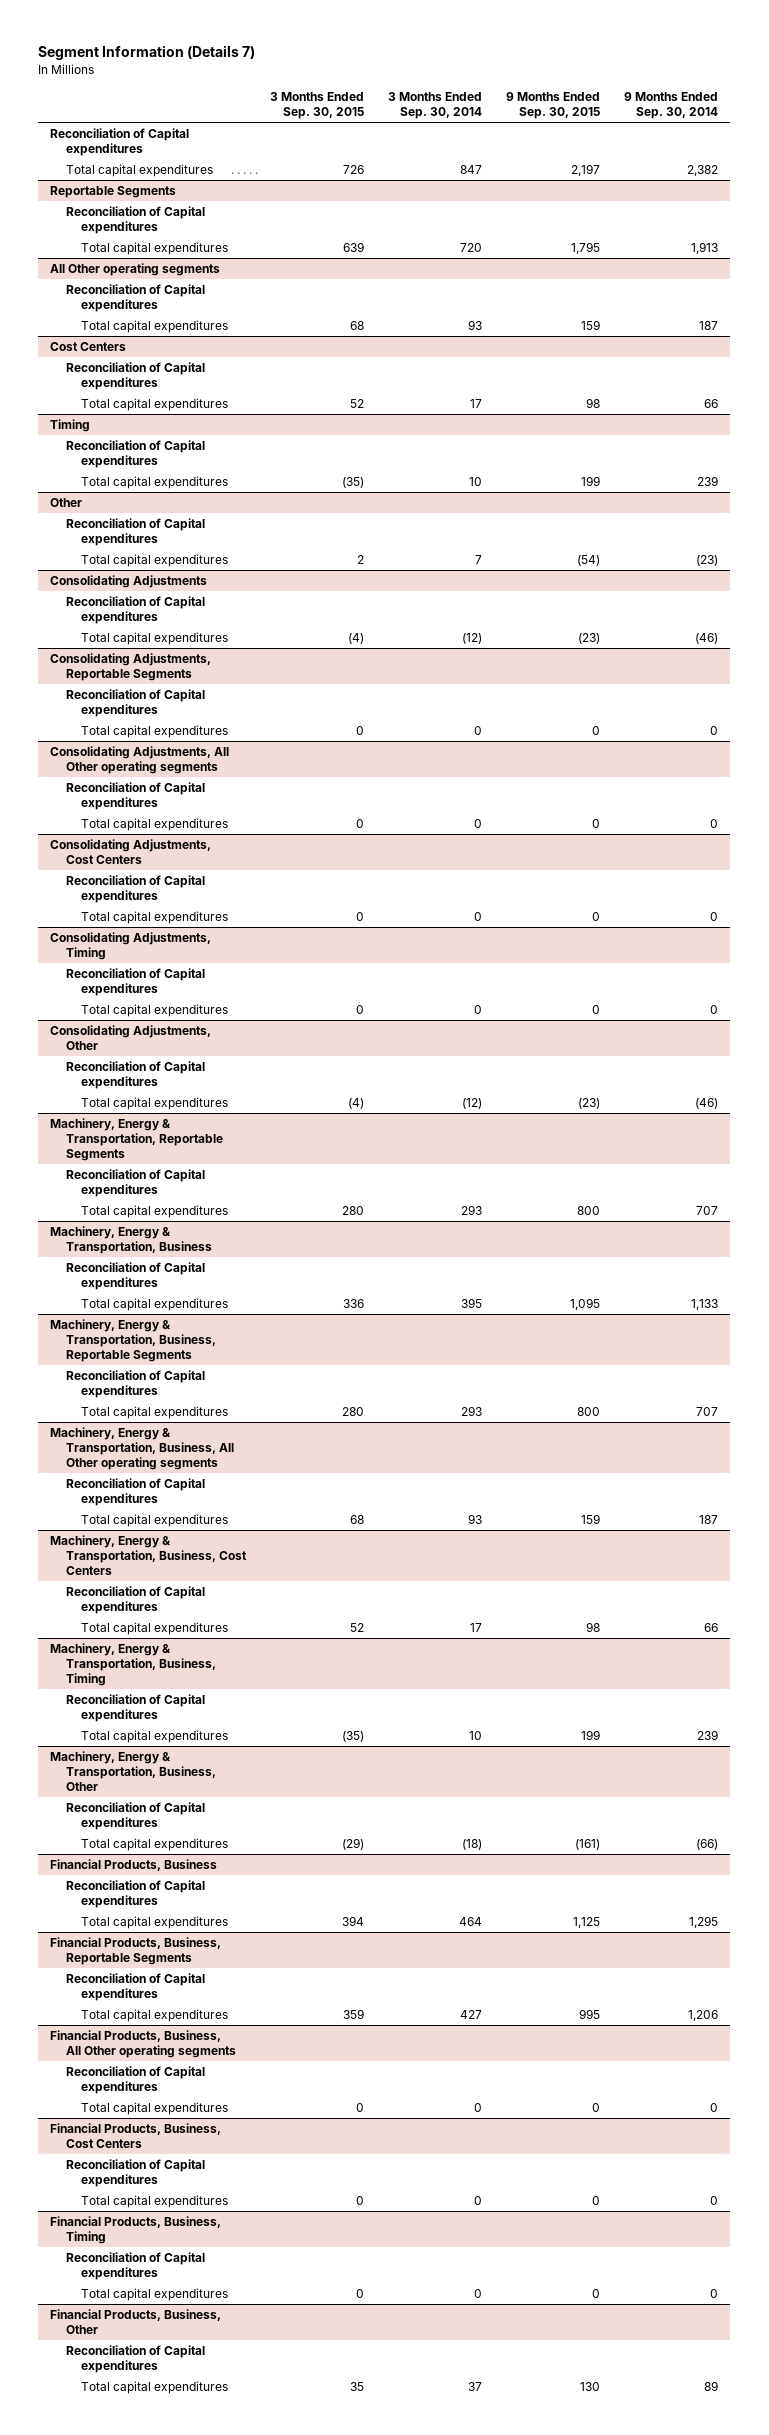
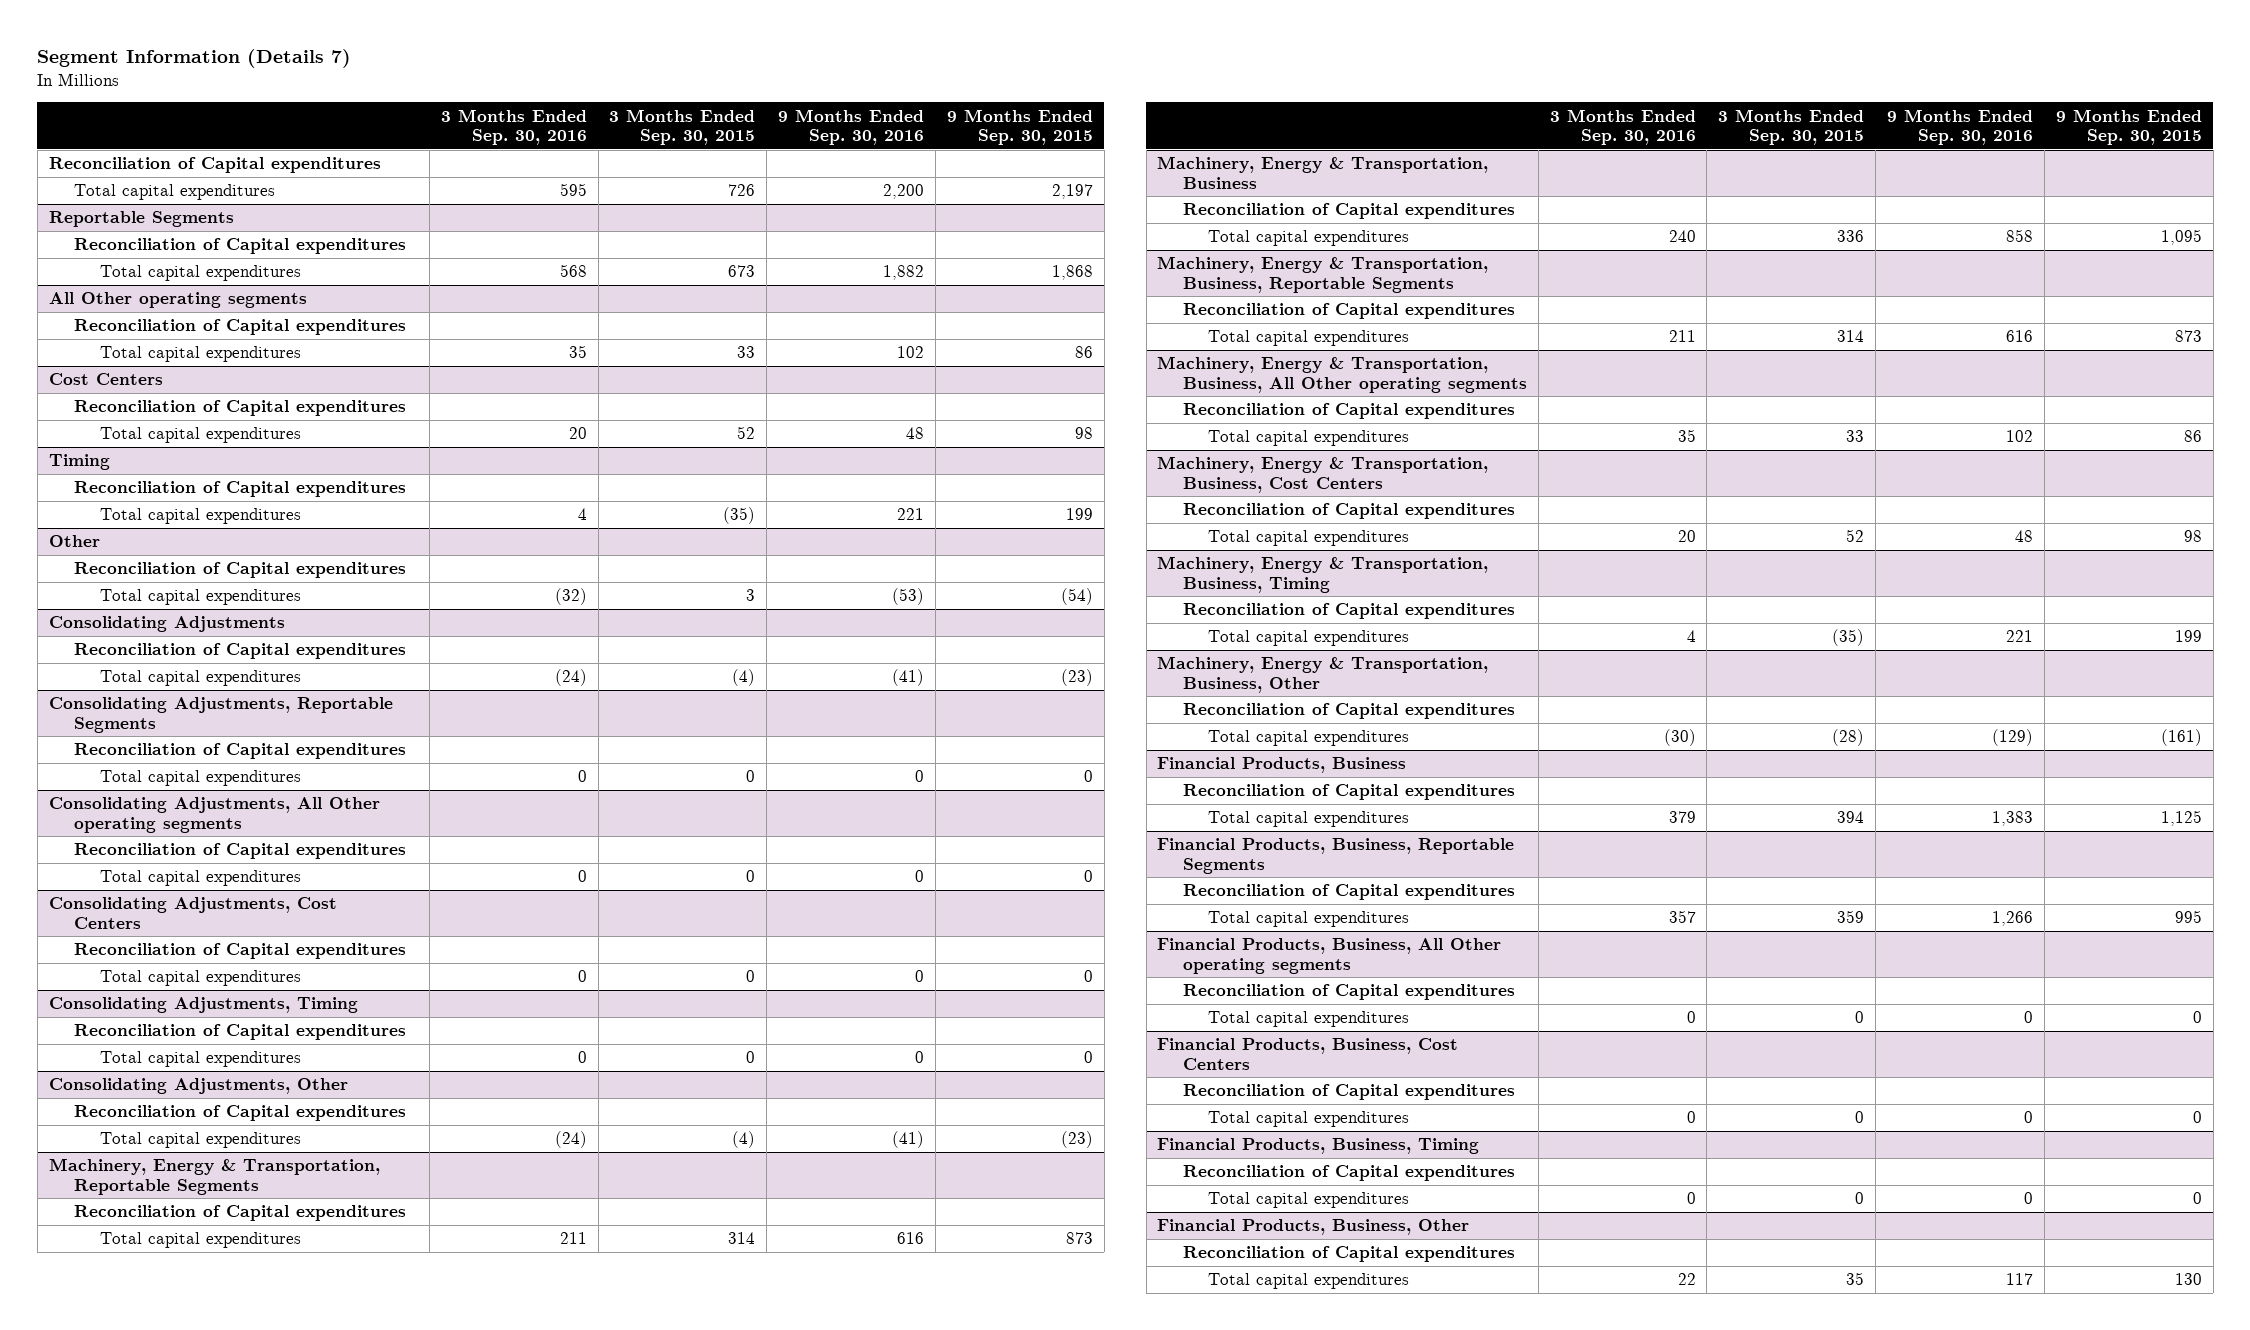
[387,92,482,120] 3 Months Ended Sep. 30, 2014 -> none
[624,92,719,120] 9 Months Ended Sep. 30, 2014 -> none
none -> [440,108,587,146] 3 Months Ended Sep. 30, 2016
none -> [778,108,925,146] 9 Months Ended Sep. 30, 2016
[342,242,364,253] 639 -> [728,265,756,278] 673
[570,242,600,255] 1,795 -> [1051,265,1093,281] 1,868
[349,321,364,331] 68 -> [737,346,756,359] 33
[580,320,600,331] 159 -> [1074,346,1093,359] 86
[356,555,364,565] 2 -> [746,589,756,602] 3
[341,1206,364,1216] 280 -> [728,1232,756,1245] 314
[576,1206,600,1216] 800 -> [1065,1232,1093,1245] 873
[341,1407,364,1417] 280 -> [1837,330,1865,343] 314
[576,1407,600,1417] 800 -> [2174,330,2202,343] 873
[349,1515,364,1525] 68 -> [1846,430,1865,443] 33
[580,1514,600,1525] 159 -> [2183,430,2202,443] 86
[341,1838,364,1851] (29) -> [1832,729,1865,747] (28)

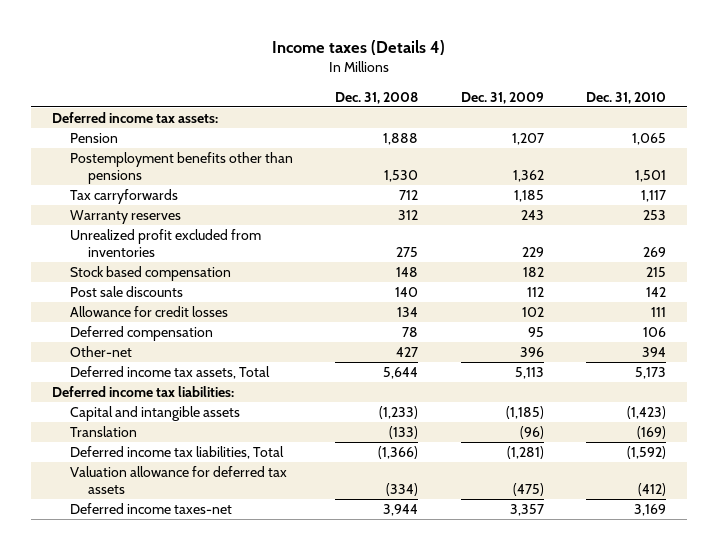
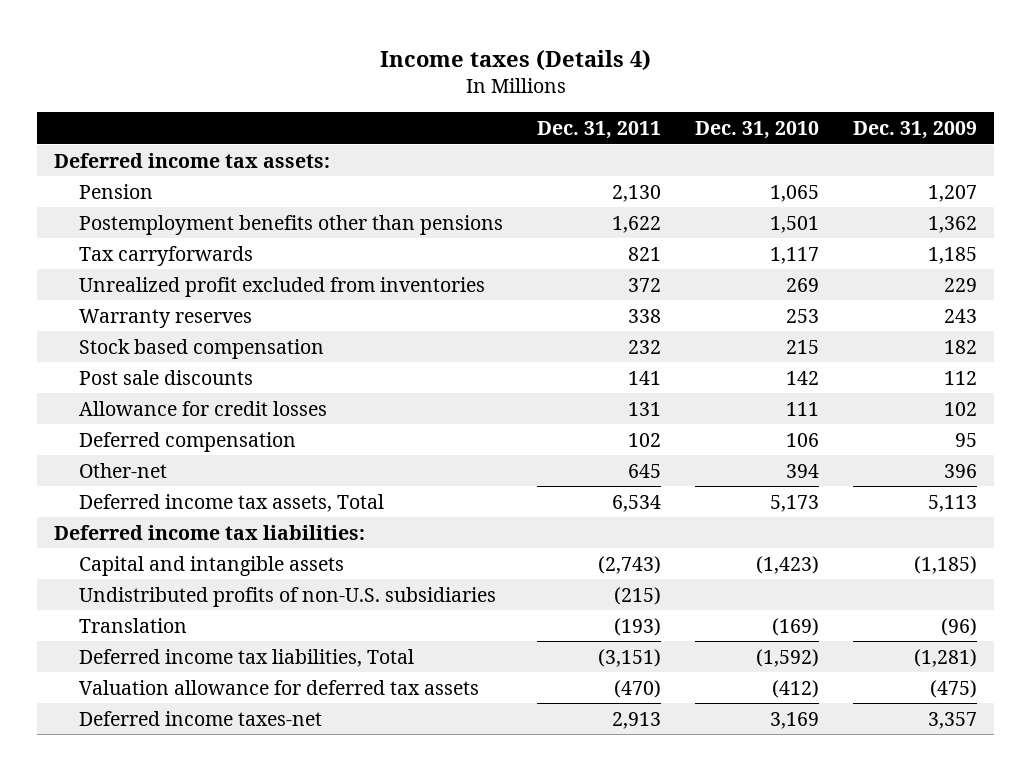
[335,91,419,104] Dec. 31, 2008 -> none
none -> [537,120,662,139] Dec. 31, 2011
[70,210,182,225] Warranty reserves -> [79,308,253,328] Warranty reserves
none -> [79,586,497,607] Undistributed profits of non-U.S. subsidiaries

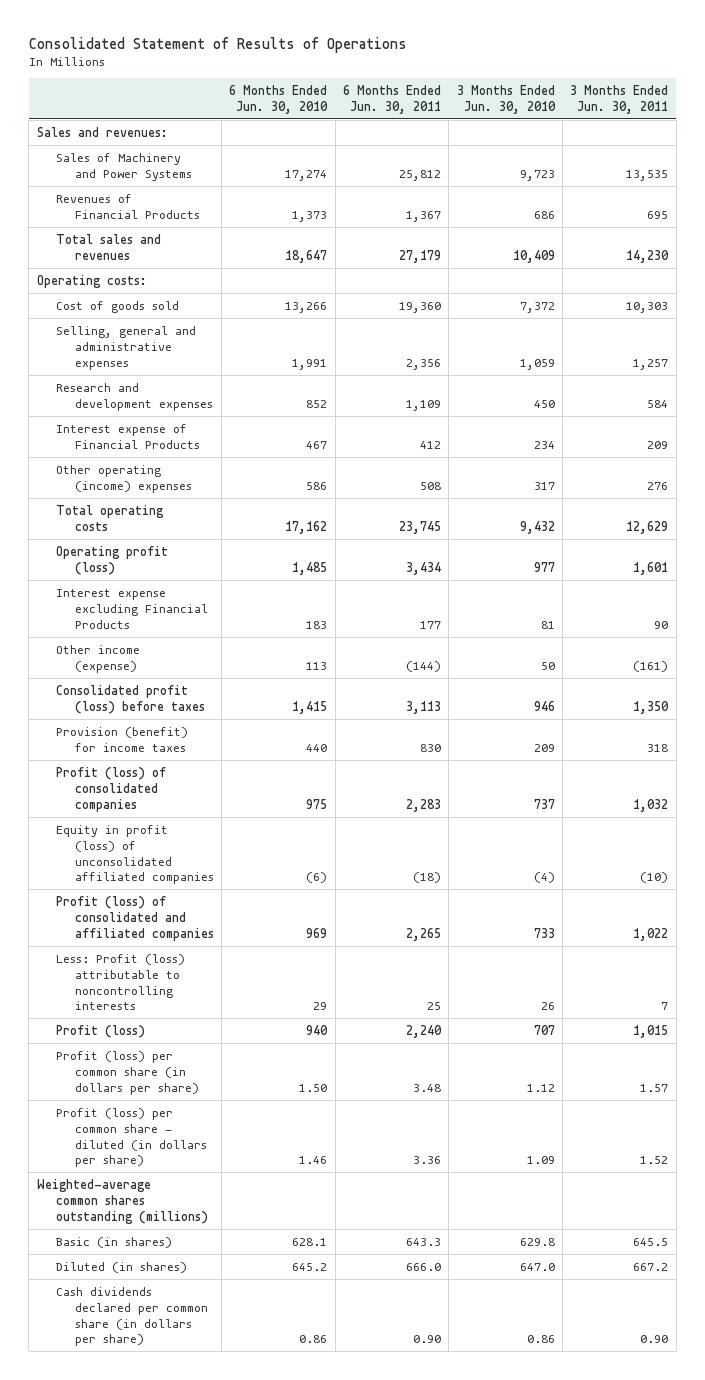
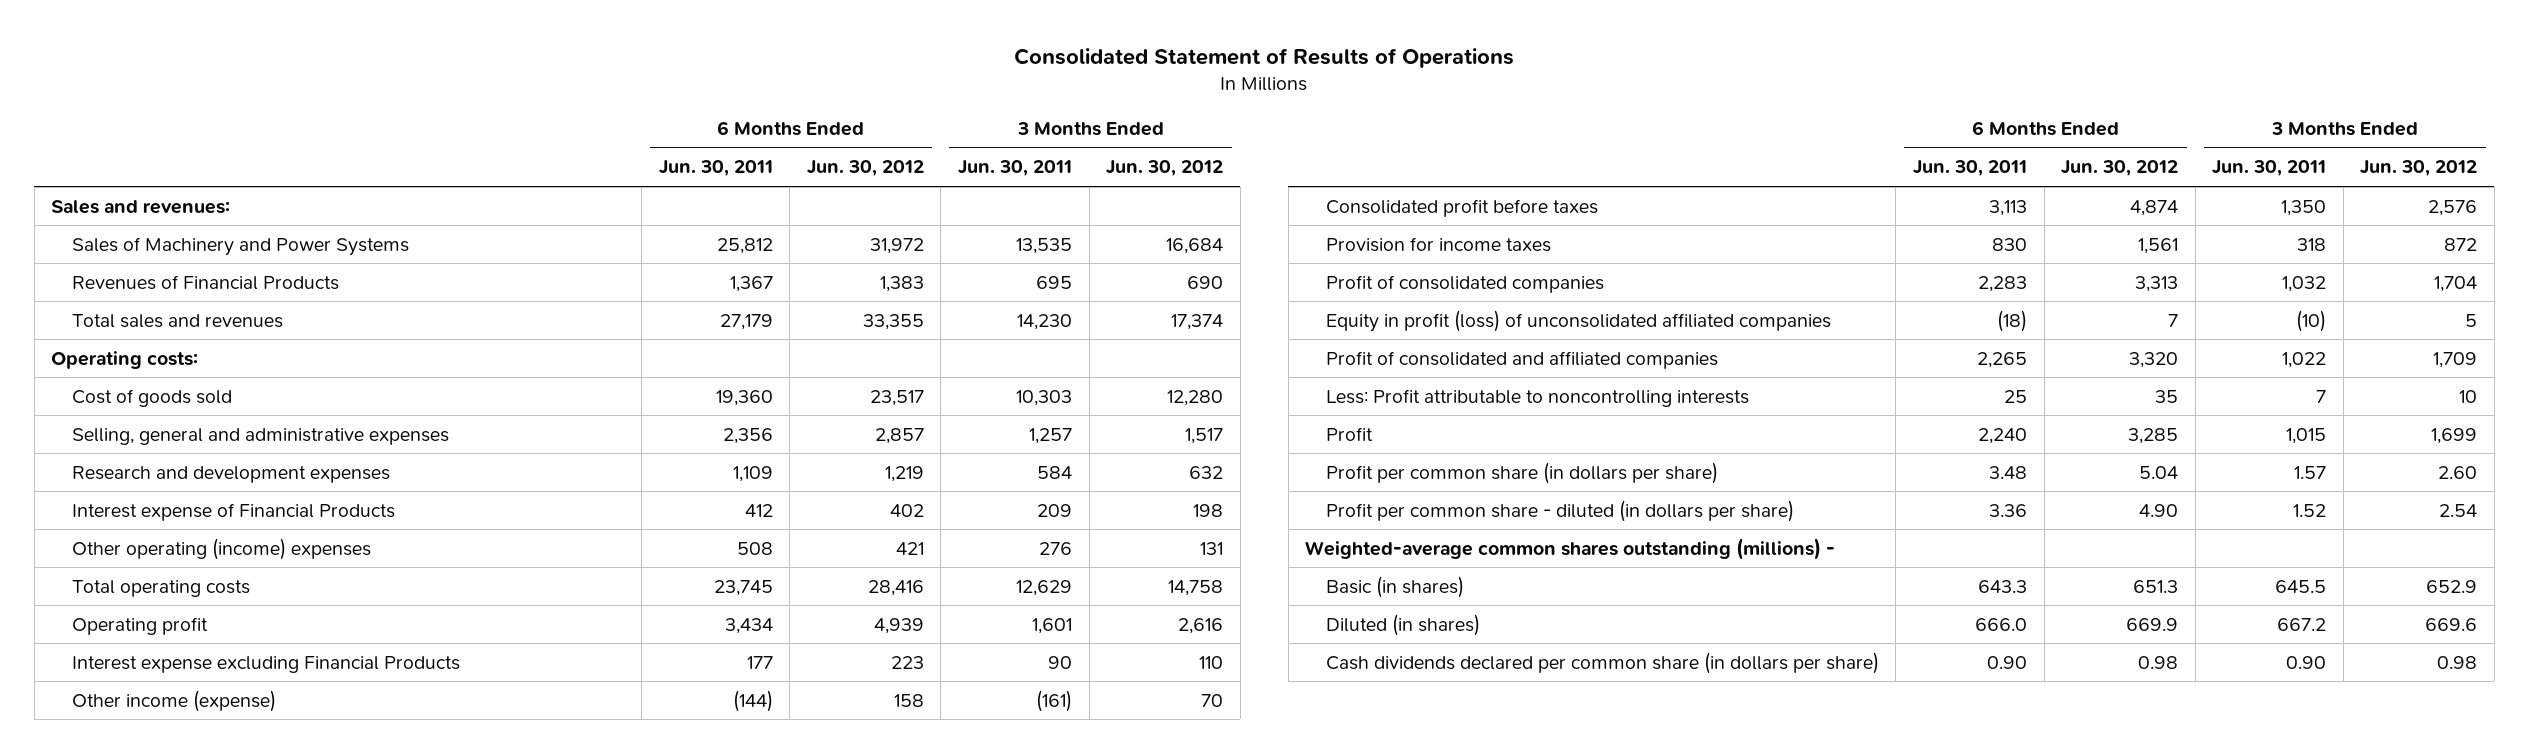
[229,85,329,114] 6 Months Ended Jun. 30, 2010 -> none
[456,85,556,114] 3 Months Ended Jun. 30, 2010 -> none
none -> [806,160,924,177] Jun. 30, 2012
none -> [1106,160,1224,177] Jun. 30, 2012
[55,545,168,575] Operating profit (loss) -> [71,616,208,635] Operating profit
[55,684,205,714] Consolidated profit (loss) before taxes -> [1325,198,1598,217] Consolidated profit before taxes
[55,726,188,752] Provision (benefit) for income taxes -> [1325,236,1551,252] Provision for income taxes
[55,766,166,812] Profit (loss) of consolidated companies -> [1325,274,1604,293] Profit of consolidated companies
[55,895,214,941] Profit (loss) of consolidated and affiliated companies -> [1325,350,1718,369] Profit of consolidated and affiliated companies
[55,953,185,1011] Less: Profit (loss) attributable to noncontrolling interests -> [1325,388,1749,407] Less: Profit attributable to noncontrolling interests
[55,1024,145,1038] Profit (loss) -> [1325,426,1373,441] Profit
[55,1050,199,1095] Profit (loss) per common share (in dollars per share) -> [1325,461,1718,484] Profit per common share (in dollars per share)
[55,1107,207,1168] Profit (loss) per common share - diluted (in dollars per share) -> [1325,499,1794,522] Profit per common share - diluted (in dollars per share)
[36,1178,208,1224] Weighted-average common shares outstanding (millions) -> [1305,537,1836,560] Weighted-average common shares outstanding (millions) -

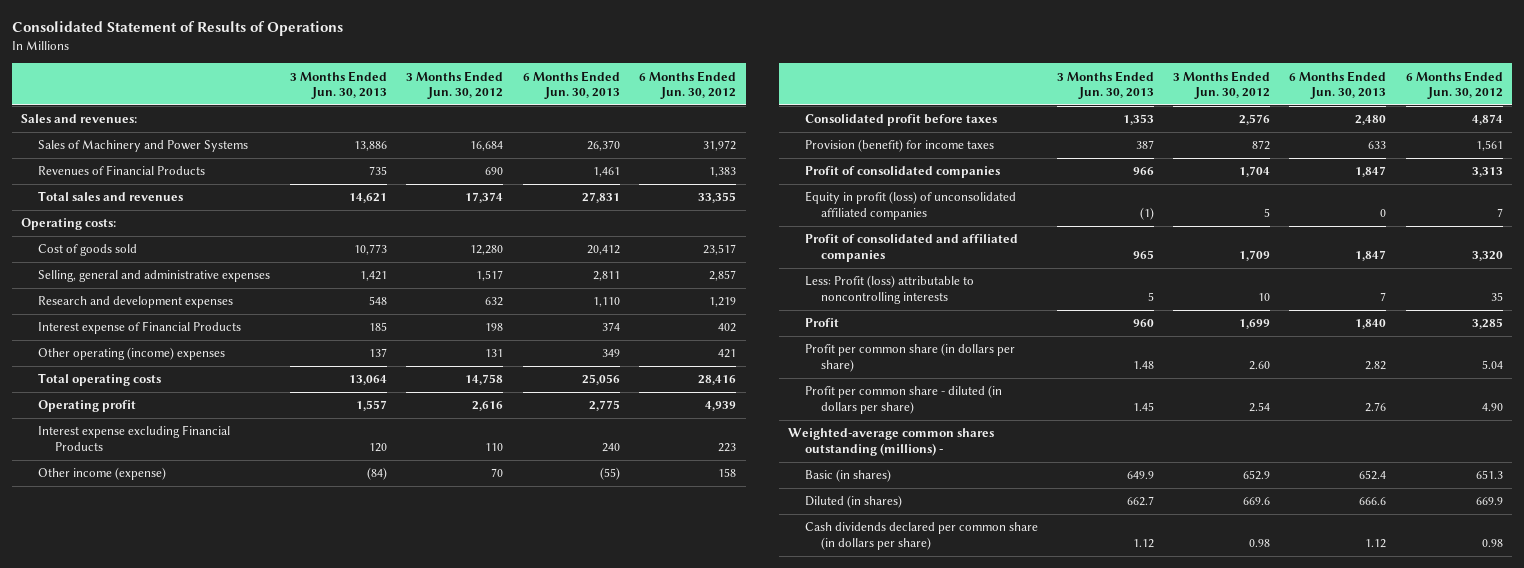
[658,160,773,177] Jun. 30, 2011 -> none
[957,160,1072,177] Jun. 30, 2011 -> none
none -> [290,70,388,100] 3 Months Ended Jun. 30, 2013
none -> [522,70,620,100] 6 Months Ended Jun. 30, 2013
[1325,236,1551,252] Provision for income taxes -> [804,139,994,153] Provision (benefit) for income taxes
[1325,388,1749,407] Less: Profit attributable to noncontrolling interests -> [804,275,974,304] Less: Profit (loss) attributable to noncontrolling interests

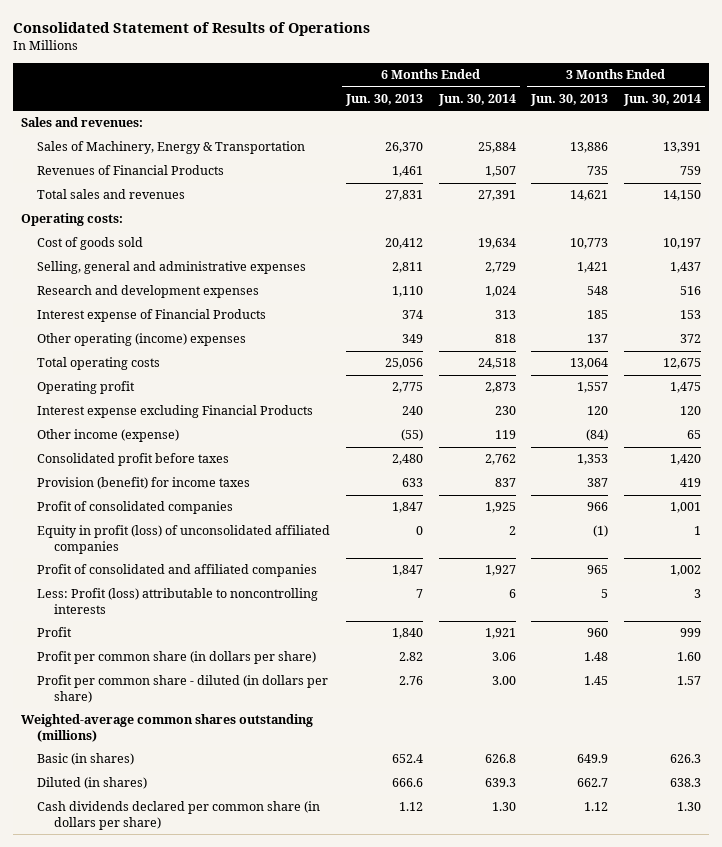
[406,70,504,100] 3 Months Ended Jun. 30, 2012 -> none
[638,70,736,100] 6 Months Ended Jun. 30, 2012 -> none
none -> [437,94,516,107] Jun. 30, 2014
none -> [623,94,702,107] Jun. 30, 2014
[38,140,249,153] Sales of Machinery and Power Systems -> [37,141,306,155] Sales of Machinery, Energy & Transportation
[788,428,995,456] Weighted-average common shares outstanding (millions) - -> [21,714,314,742] Weighted-average common shares outstanding (millions)

